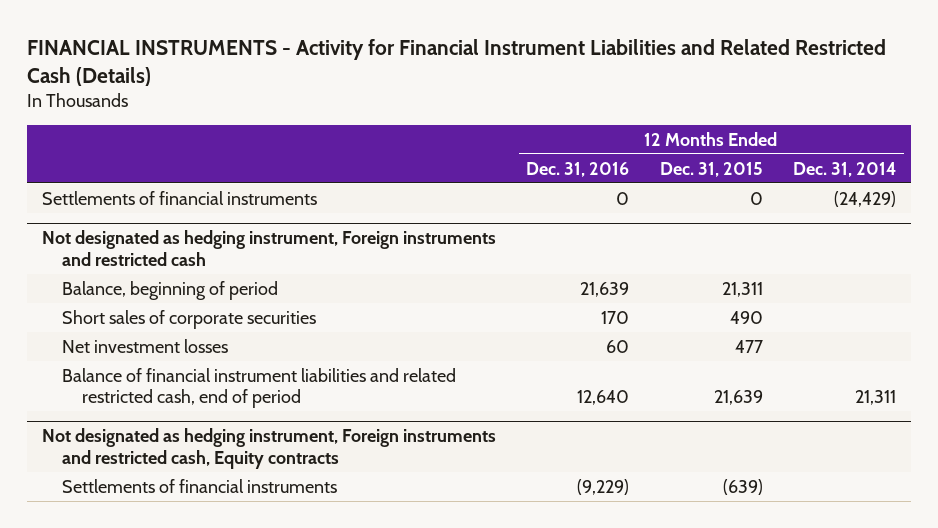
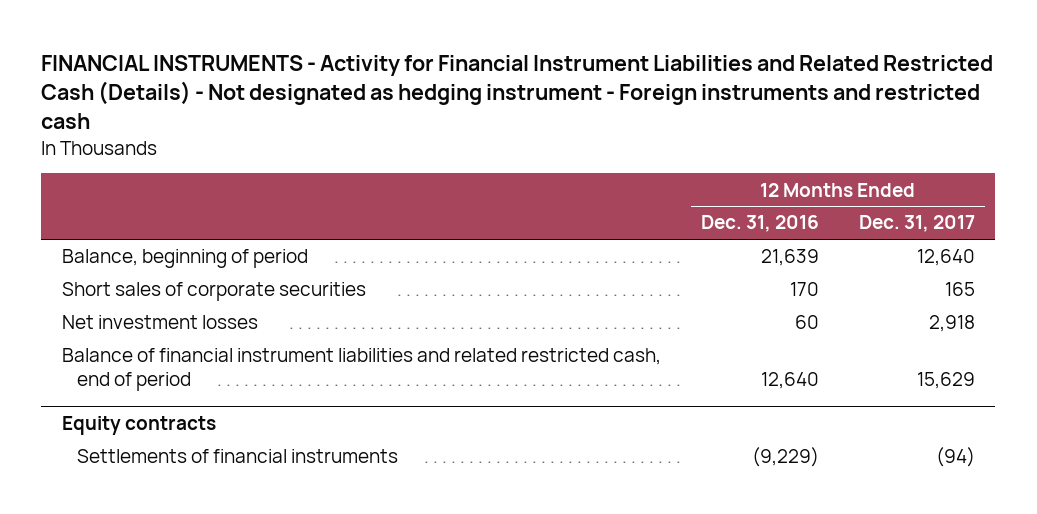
[26,38,886,86] FINANCIAL INSTRUMENTS - Activity for Financial Instrument Liabilities and Related Restricted Cash (Details) -> [41,54,994,130] FINANCIAL INSTRUMENTS - Activity for Financial Instrument Liabilities and Related Restricted Cash (Details) - Not designated as hedging instrument - Foreign instruments and restricted cash
[659,161,763,177] Dec. 31, 2015 -> none
[793,161,897,177] Dec. 31, 2014 -> none
none -> [859,215,976,233] Dec. 31, 2017
[41,190,317,205] Settlements of financial instruments -> none
[41,230,496,266] Not designated as hedging instrument, Foreign instruments and restricted cash -> none
[41,428,496,469] Not designated as hedging instrument, Foreign instruments and restricted cash, Equity contracts -> none
none -> [61,416,216,436] Equity contracts

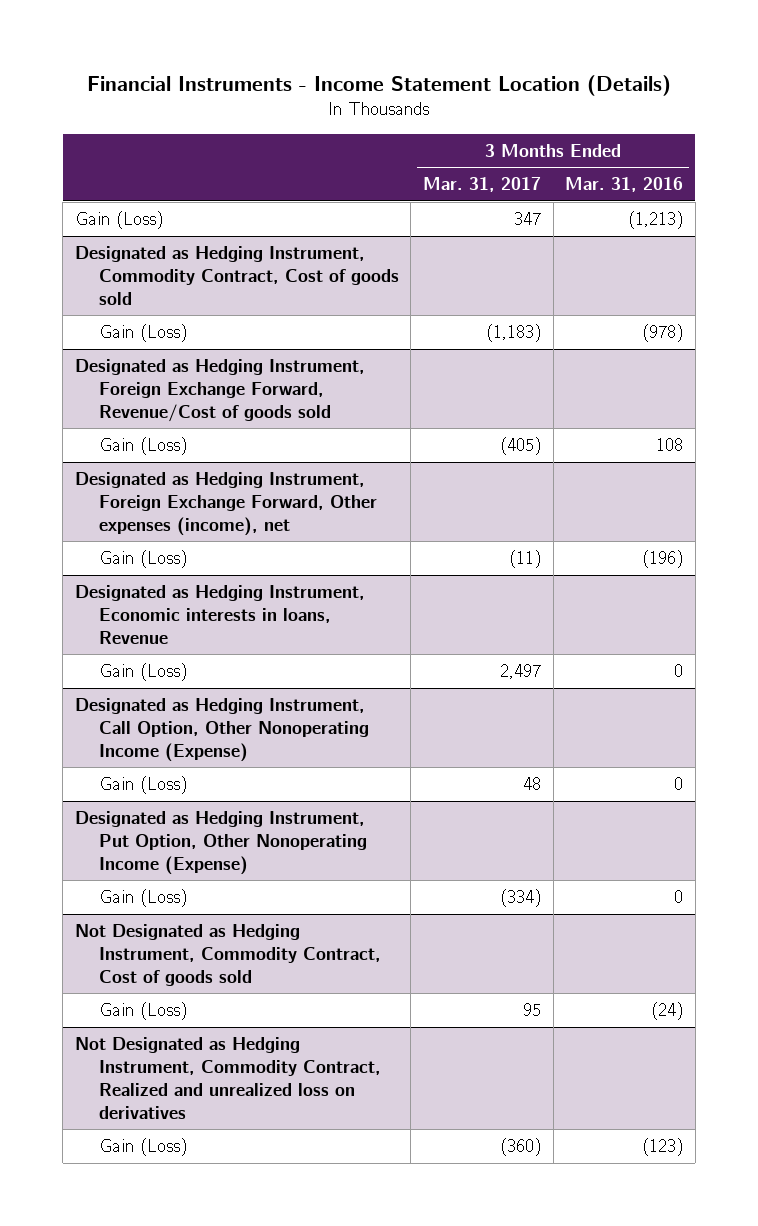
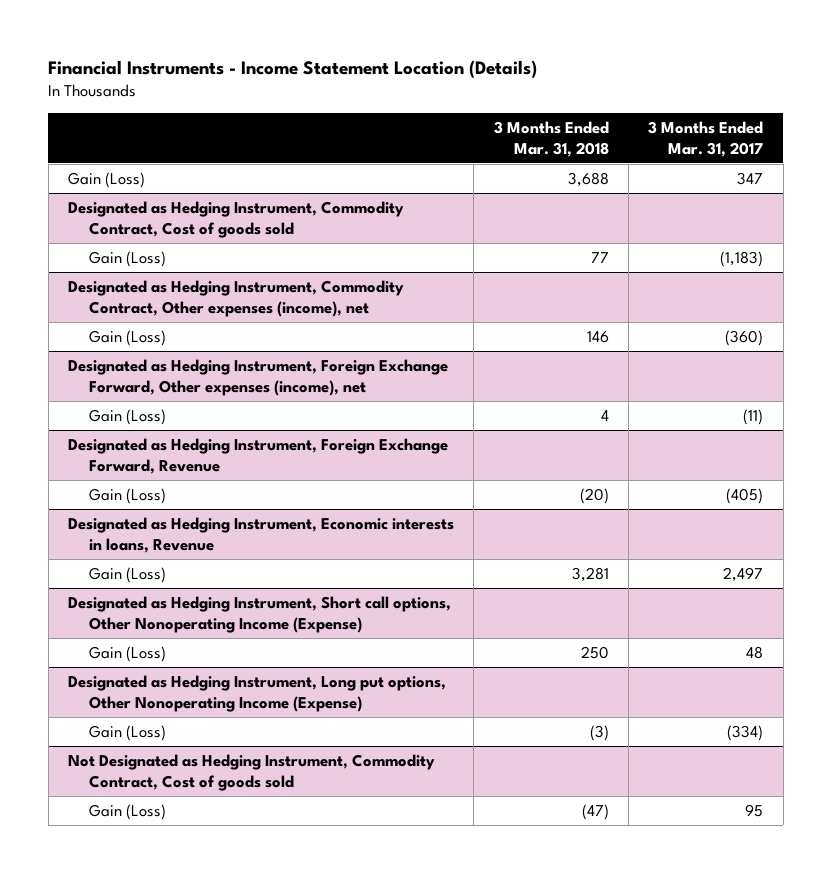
[565,177,684,193] Mar. 31, 2016 -> none
none -> [493,120,609,157] 3 Months Ended Mar. 31, 2018
[74,359,365,422] Designated as Hedging Instrument, Foreign Exchange Forward, Revenue/Cost of goods sold -> none
none -> [68,279,405,317] Designated as Hedging Instrument, Commodity Contract, Other expenses (income), net
[499,437,541,456] (405) -> [725,329,764,346] (360)
none -> [68,437,449,474] Designated as Hedging Instrument, Foreign Exchange Forward, Revenue
none -> [88,487,166,504] Gain (Loss)
[74,698,369,762] Designated as Hedging Instrument, Call Option, Other Nonoperating Income (Expense) -> [68,595,452,633] Designated as Hedging Instrument, Short call options, Other Nonoperating Income (Expense)
[74,811,367,875] Designated as Hedging Instrument, Put Option, Other Nonoperating Income (Expense) -> [68,674,447,712] Designated as Hedging Instrument, Long put options, Other Nonoperating Income (Expense)
[74,1037,381,1119] Not Designated as Hedging Instrument, Commodity Contract, Realized and unrealized loss on derivatives -> none
[98,1138,187,1157] Gain (Loss) -> none

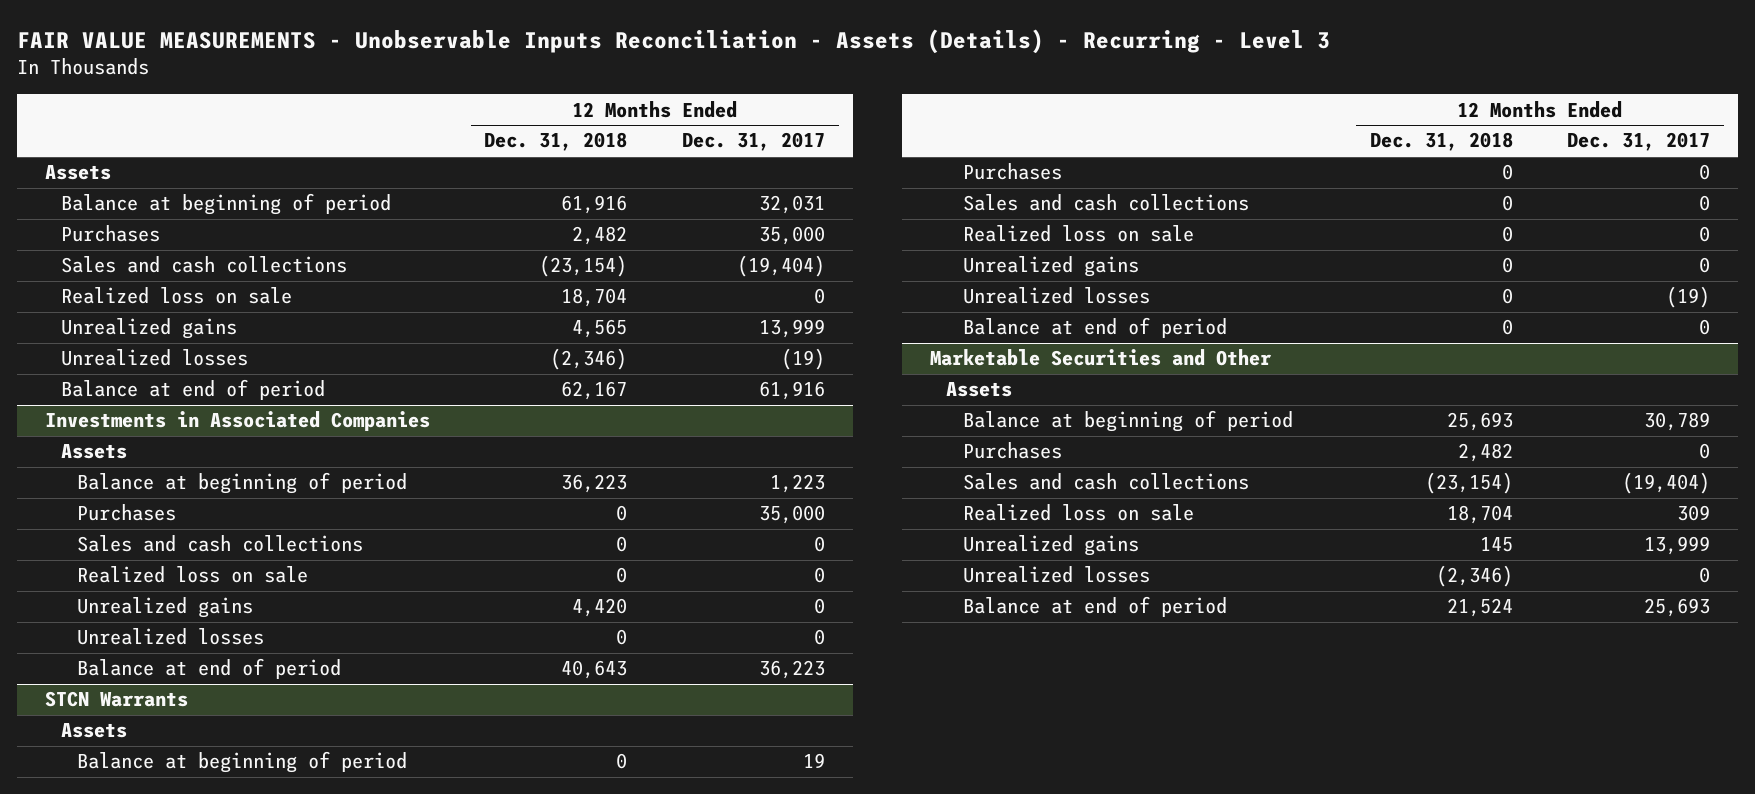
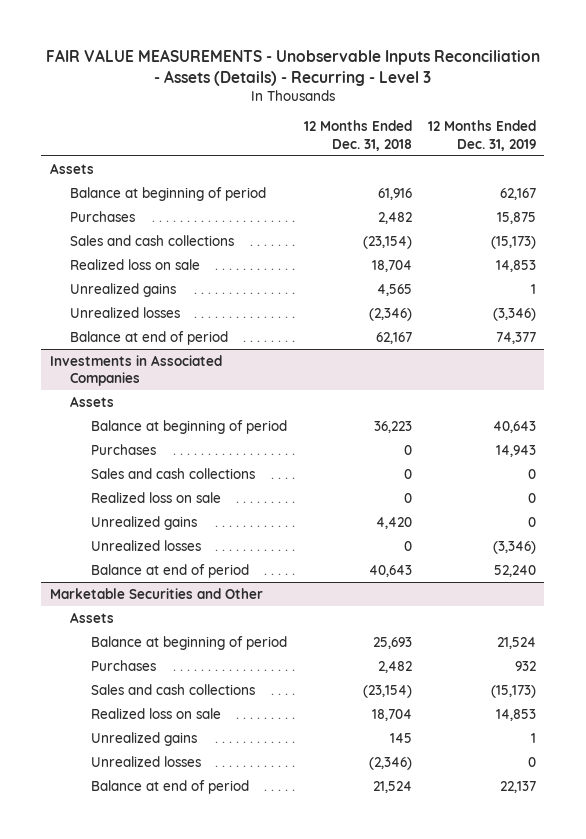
[682,132,826,152] Dec. 31, 2017 -> none
none -> [428,120,537,151] 12 Months Ended Dec. 31, 2019
[44,691,188,708] STCN Warrants -> none
[60,723,127,739] Assets -> none
[77,751,408,774] Balance at beginning of period -> none
[962,163,1062,181] Purchases -> none
[962,194,1249,212] Sales and cash collections -> none
[962,225,1194,243] Realized loss on sale -> none
[962,256,1139,278] Unrealized gains -> none
[962,287,1150,305] Unrealized losses -> none
[962,317,1227,339] Balance at end of period -> none

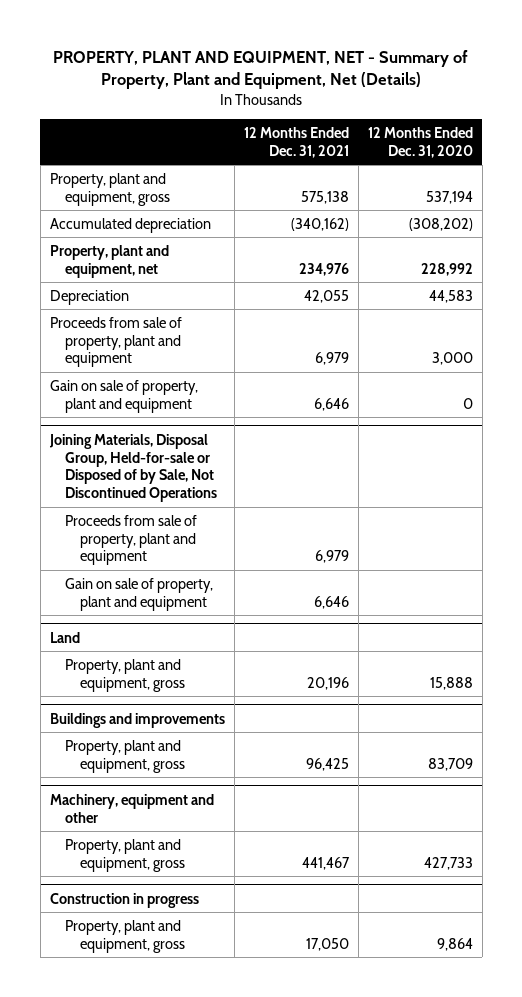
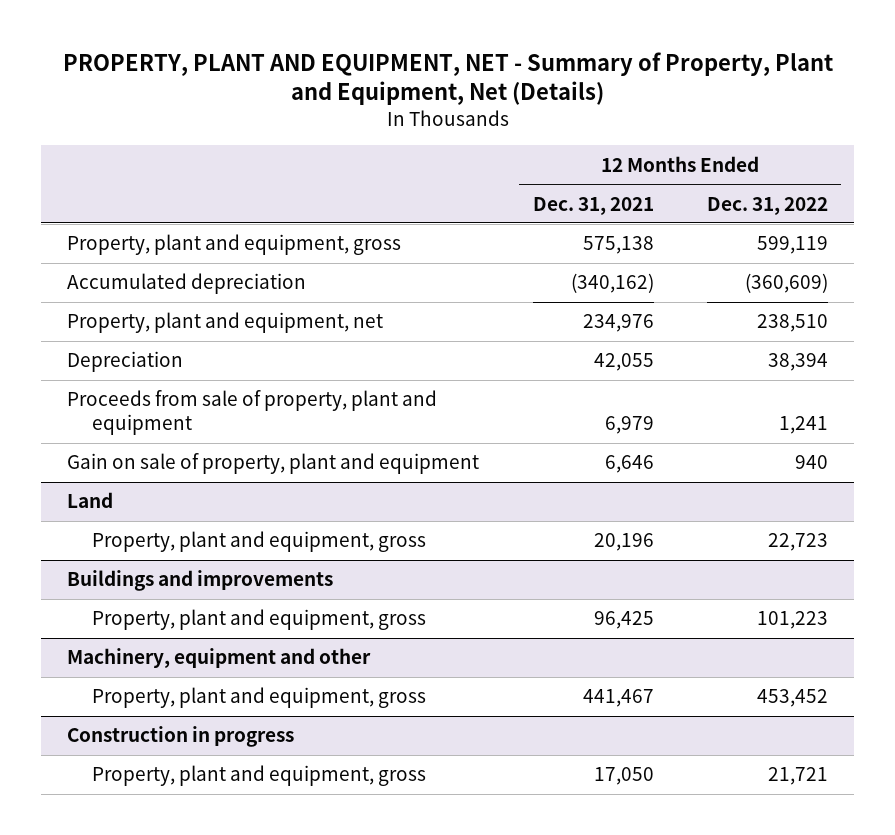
[367,126,473,158] 12 Months Ended Dec. 31, 2020 -> none
none -> [706,196,828,215] Dec. 31, 2022
[48,433,217,503] Joining Materials, Disposal Group, Held-for-sale or Disposed of by Sale, Not Discontinued Operations -> none
[64,514,197,566] Proceeds from sale of property, plant and equipment -> none
[64,577,213,611] Gain on sale of property, plant and equipment -> none

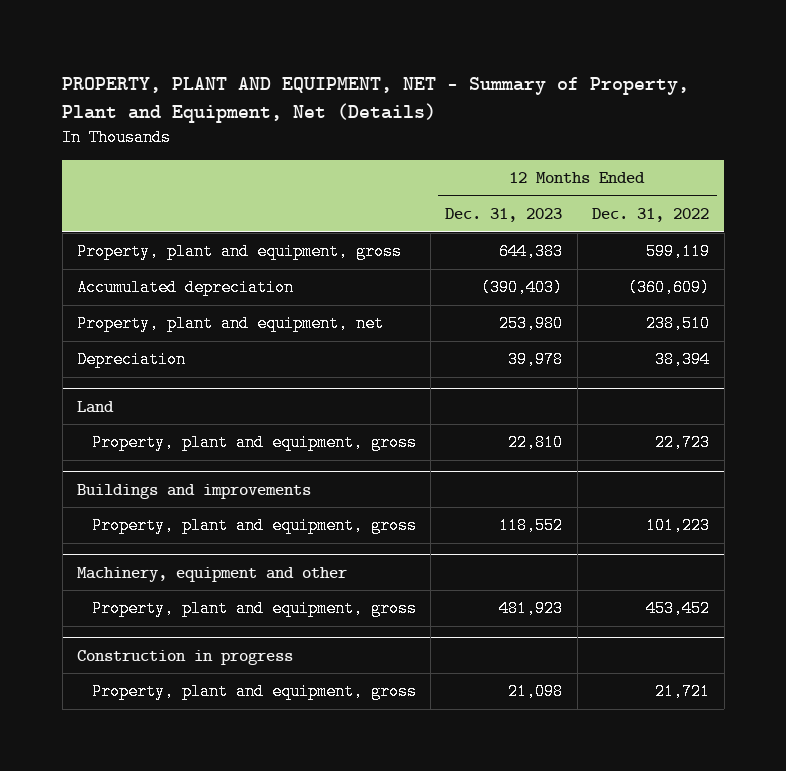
[532,196,654,215] Dec. 31, 2021 -> none
none -> [445,208,563,223] Dec. 31, 2023
[67,390,438,436] Proceeds from sale of property, plant and equipment -> none
[67,453,480,475] Gain on sale of property, plant and equipment -> none

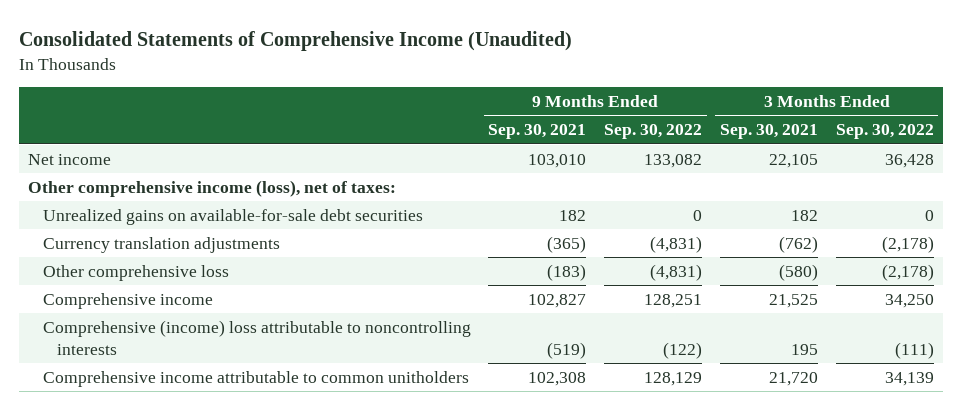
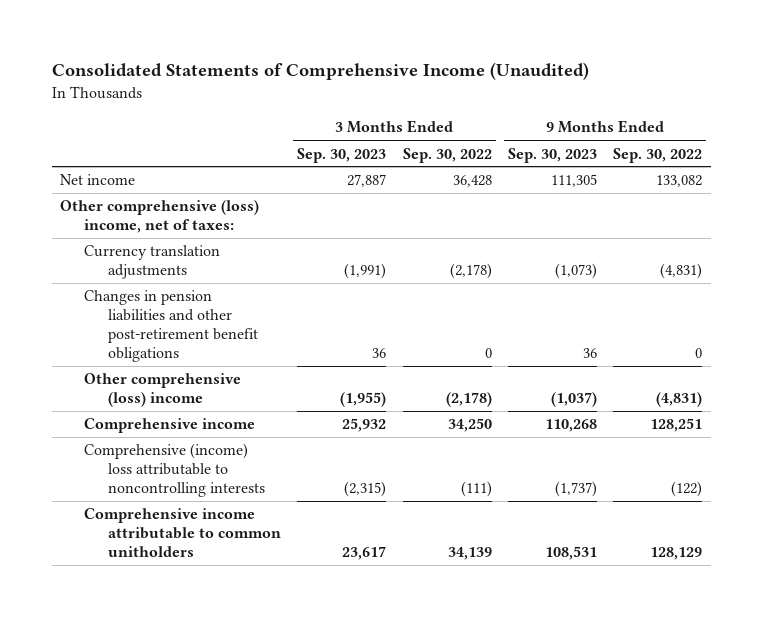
[488,124,587,140] Sep. 30, 2021 -> none
[719,124,818,140] Sep. 30, 2021 -> none
none -> [297,147,387,163] Sep. 30, 2023
none -> [508,147,598,163] Sep. 30, 2023
[42,208,423,225] Unrealized gains on available-for-sale debt securities -> none
[28,179,397,197] Other comprehensive income (loss), net of taxes: -> [59,200,259,234] Other comprehensive (loss) income, net of taxes:
none -> [83,290,258,362] Changes in pension liabilities and other post-retirement benefit obligations
[42,264,229,281] Other comprehensive loss -> [83,373,241,408] Other comprehensive (loss) income

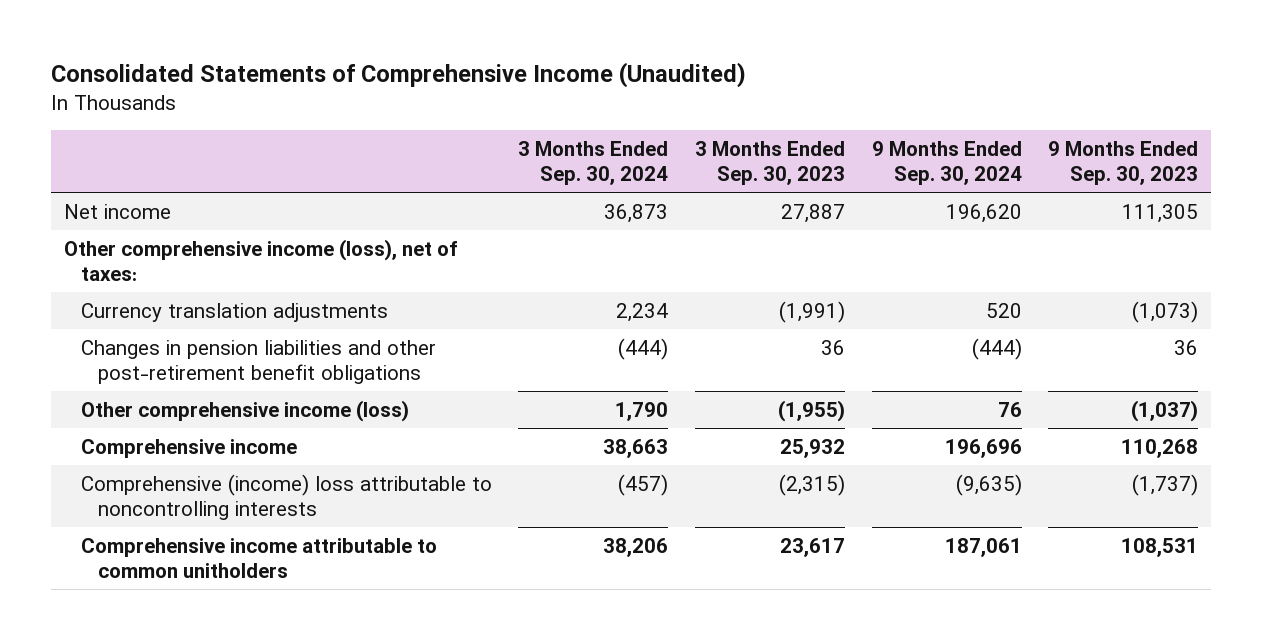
[402,147,492,163] Sep. 30, 2022 -> none
[613,147,703,163] Sep. 30, 2022 -> none
none -> [518,140,669,185] 3 Months Ended Sep. 30, 2024
none -> [871,140,1022,185] 9 Months Ended Sep. 30, 2024
[59,200,259,234] Other comprehensive (loss) income, net of taxes: -> [64,238,459,281] Other comprehensive income (loss), net of taxes:
[83,373,241,408] Other comprehensive (loss) income -> [80,399,409,422] Other comprehensive income (loss)

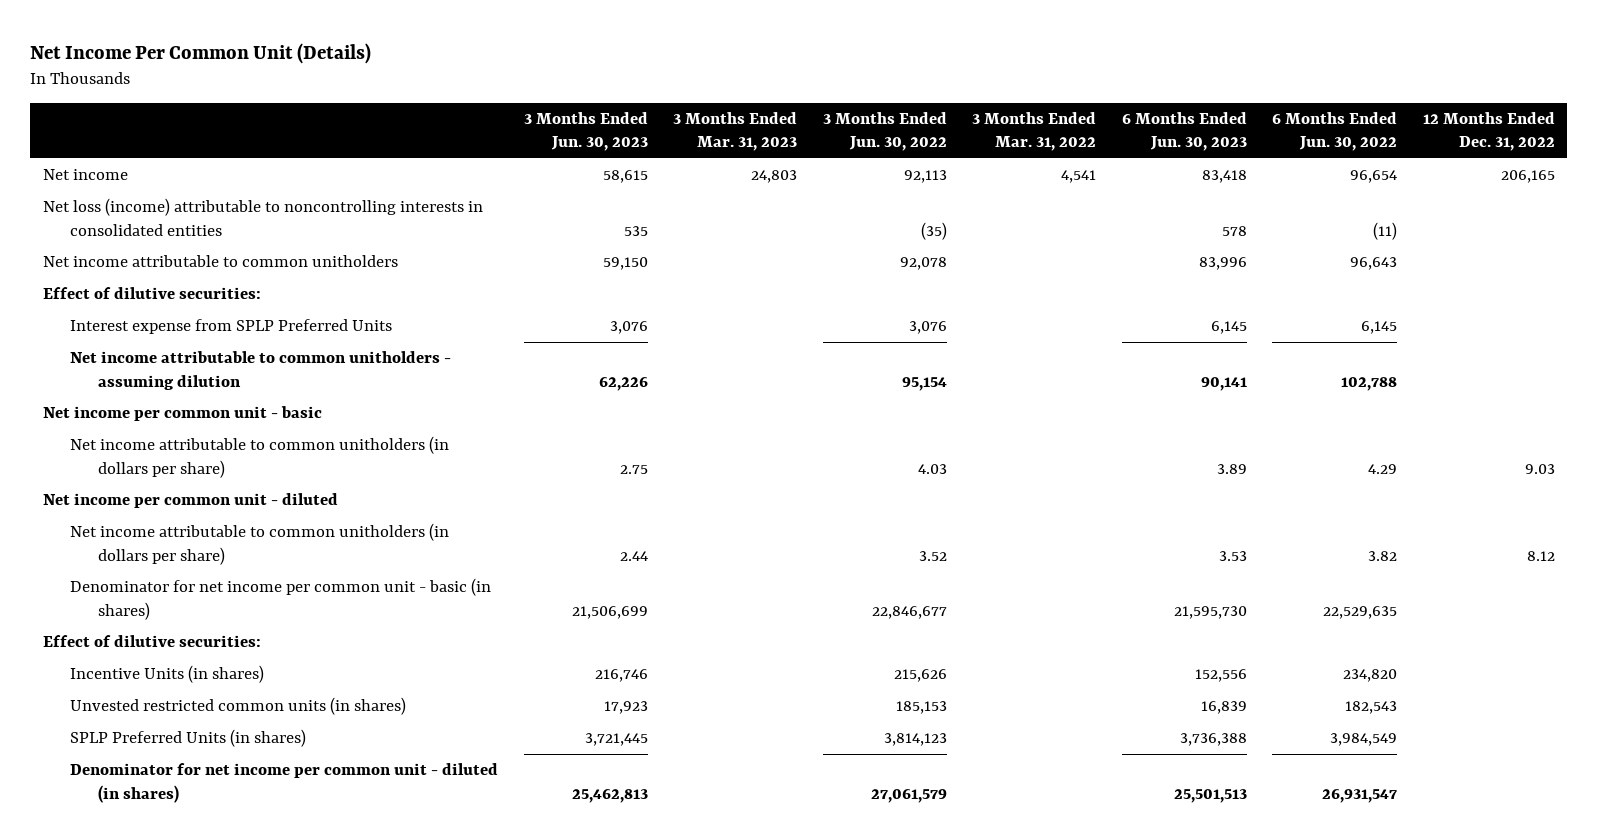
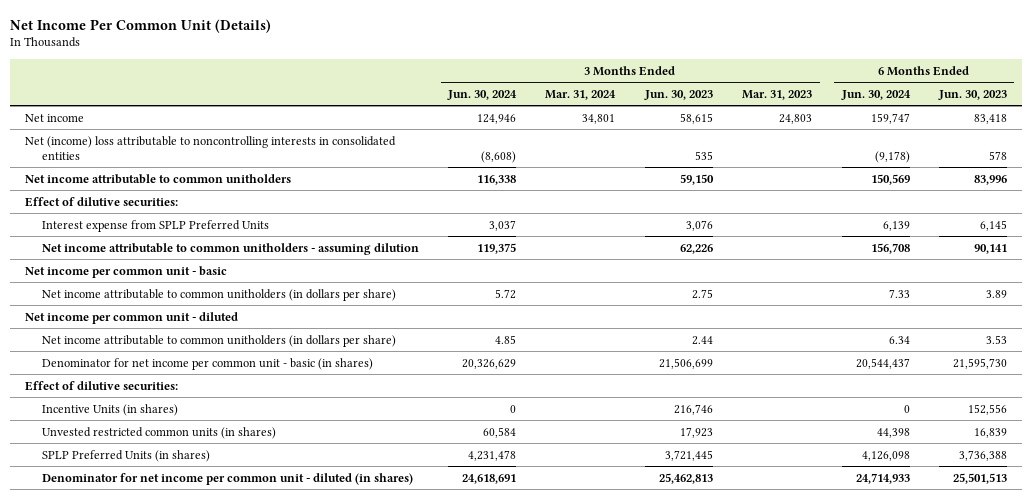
[822,111,947,152] 3 Months Ended Jun. 30, 2022 -> none
[972,111,1097,152] 3 Months Ended Mar. 31, 2022 -> none
[1272,111,1398,152] 6 Months Ended Jun. 30, 2022 -> none
[1422,111,1555,152] 12 Months Ended Dec. 31, 2022 -> none
none -> [447,89,518,100] Jun. 30, 2024
none -> [545,89,617,100] Mar. 31, 2024
none -> [840,89,911,100] Jun. 30, 2024
[43,198,484,236] Net loss (income) attributable to noncontrolling interests in consolidated entities -> [24,135,396,160] Net (income) loss attributable to noncontrolling interests in consolidated entities

